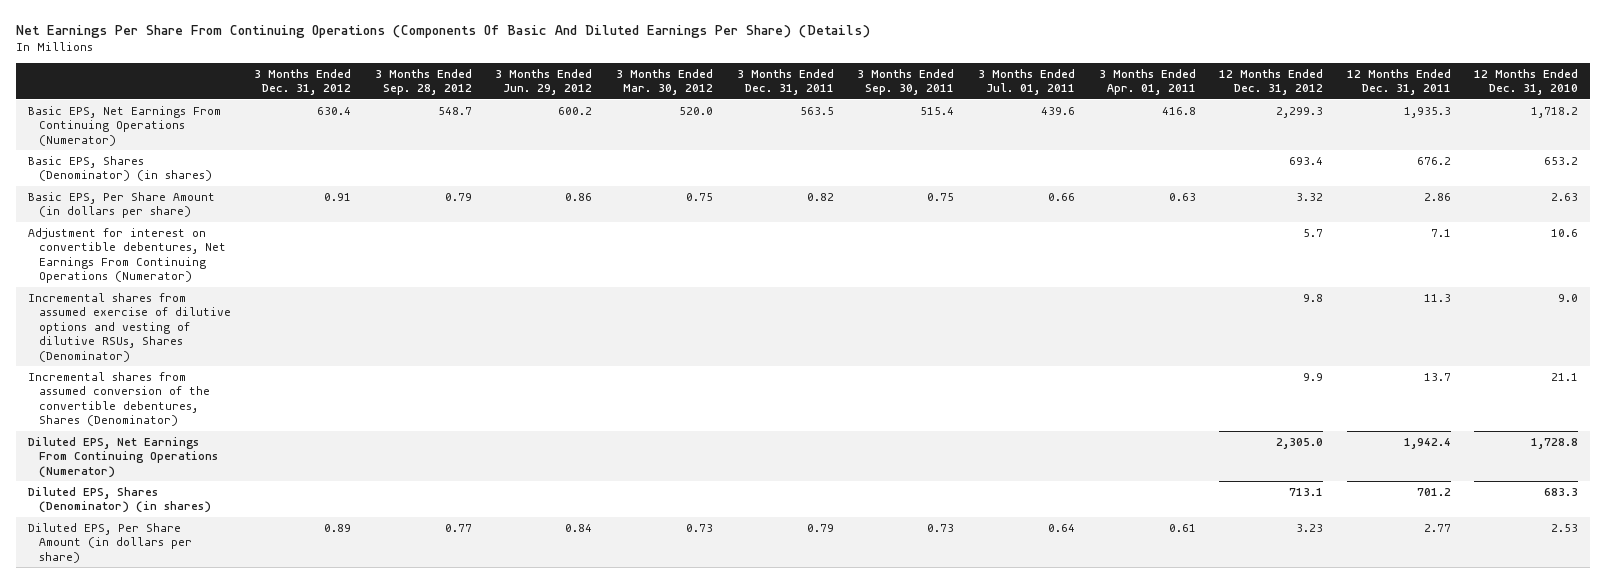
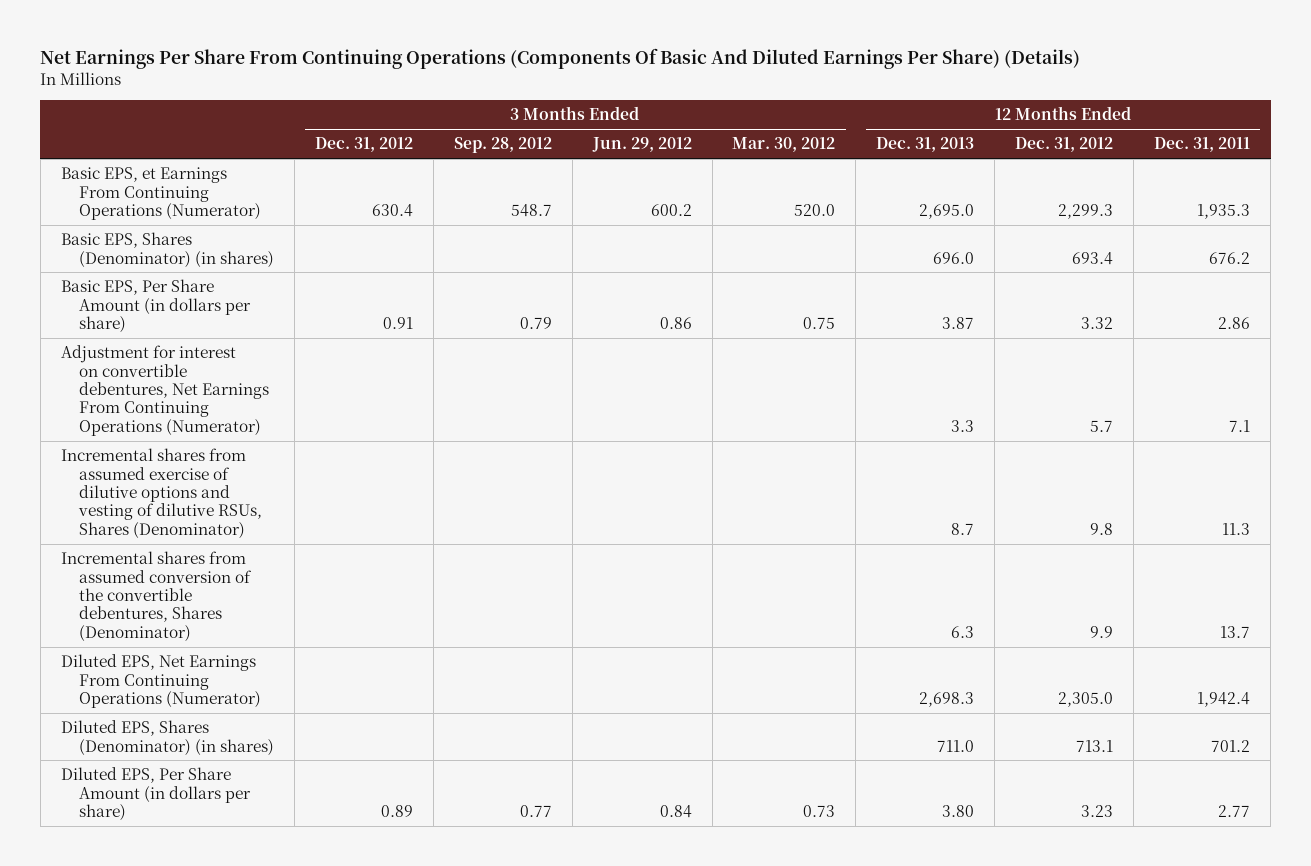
[736,69,834,96] 3 Months Ended Dec. 31, 2011 -> none
[857,69,955,96] 3 Months Ended Sep. 30, 2011 -> none
[977,69,1075,96] 3 Months Ended Jul. 01, 2011 -> none
[1098,69,1196,96] 3 Months Ended Apr. 01, 2011 -> none
[1474,69,1579,96] 12 Months Ended Dec. 31, 2010 -> none
none -> [876,137,975,153] Dec. 31, 2013
[27,105,221,146] Basic EPS, Net Earnings From Continuing Operations (Numerator) -> [60,167,261,220] Basic EPS, et Earnings From Continuing Operations (Numerator)

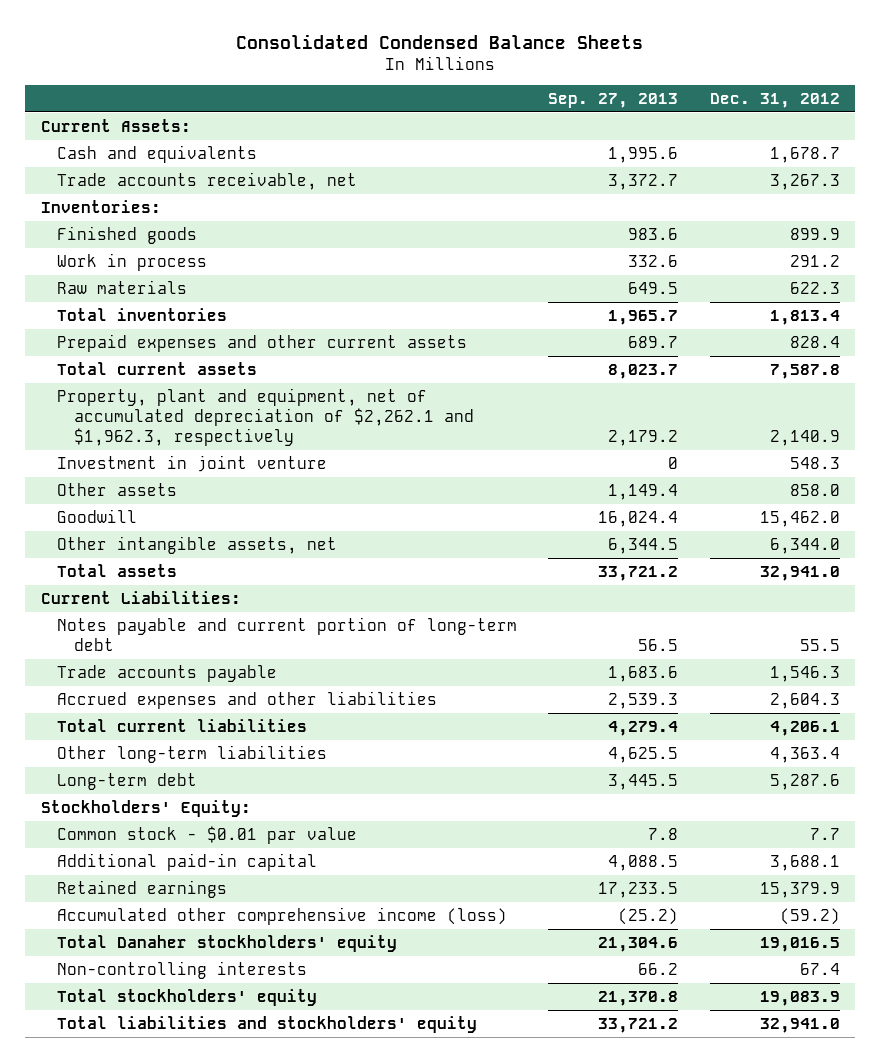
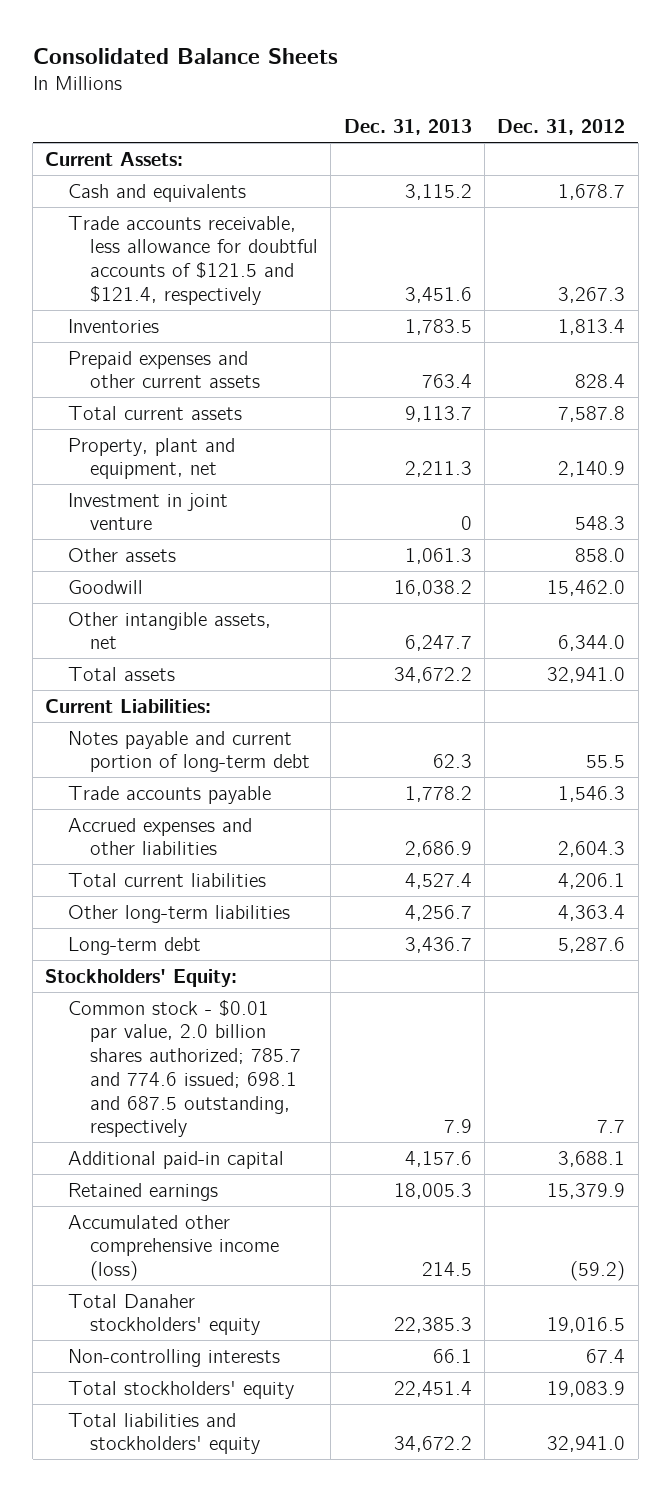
[236,34,644,50] Consolidated Condensed Balance Sheets -> [32,47,338,64] Consolidated Balance Sheets
[548,93,679,109] Sep. 27, 2013 -> none
none -> [343,119,472,136] Dec. 31, 2013
[40,199,161,213] Inventories: -> none
[57,225,198,244] Finished goods -> none
[57,252,208,271] Work in process -> none
[57,279,188,294] Raw materials -> none
[57,171,358,190] Trade accounts receivable, net -> [67,215,318,305] Trade accounts receivable, less allowance for doubtful accounts of $121.5 and $121.4, respectively
[57,307,228,321] Total inventories -> [67,318,159,333] Inventories
[57,387,474,446] Property, plant and equipment, net of accumulated depreciation of $2,262.1 and $1,962.3, respectively -> [67,437,235,480] Property, plant and equipment, net
[57,825,358,844] Common stock - $0.01 par value -> [67,999,301,1138] Common stock - $0.01 par value, 2.0 billion shares authorized; 785.7 and 774.6 issued; 698.1 and 687.5 outstanding, respectively

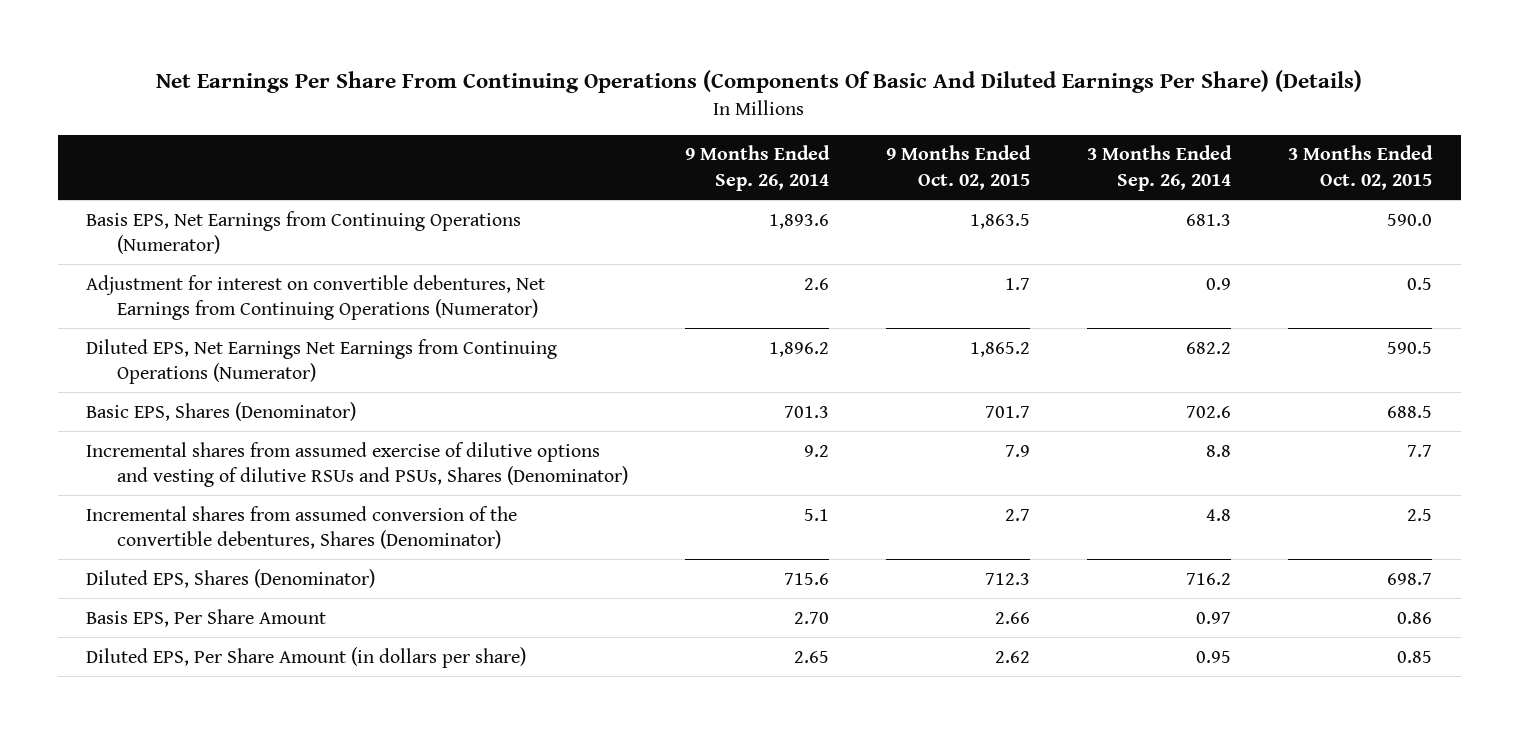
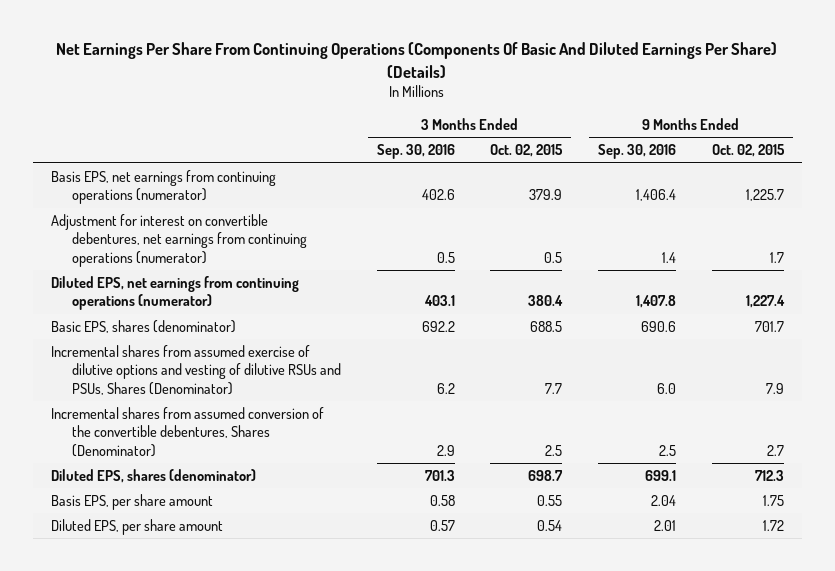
[684,145,830,191] 9 Months Ended Sep. 26, 2014 -> none
[1087,145,1233,191] 3 Months Ended Sep. 26, 2014 -> none
none -> [376,144,455,160] Sep. 30, 2016
none -> [598,144,677,160] Sep. 30, 2016
[86,210,522,254] Basis EPS, Net Earnings from Continuing Operations (Numerator) -> [50,170,276,205] Basis EPS, net earnings from continuing operations (numerator)
[969,213,1030,229] 1,863.5 -> [746,189,785,202] 1,225.7
[1387,213,1433,226] 590.0 -> [529,189,563,201] 379.9
[86,274,546,320] Adjustment for interest on convertible debentures, Net Earnings from Continuing Operations (Numerator) -> [50,214,307,267] Adjustment for interest on convertible debentures, net earnings from continuing operations (numerator)
[86,338,558,384] Diluted EPS, Net Earnings Net Earnings from Continuing Operations (Numerator) -> [50,276,299,311] Diluted EPS, net earnings from continuing operations (numerator)
[969,341,1030,357] 1,865.2 -> [746,295,786,309] 1,227.4
[1387,341,1433,354] 590.5 -> [528,295,564,307] 380.4
[86,401,357,421] Basic EPS, Shares (Denominator) -> [50,320,236,334] Basic EPS, shares (denominator)
[86,568,376,588] Diluted EPS, Shares (Denominator) -> [50,469,256,484] Diluted EPS, shares (denominator)
[86,608,327,627] Basis EPS, Per Share Amount -> [50,494,213,511] Basis EPS, per share amount
[994,611,1030,624] 2.66 -> [763,495,785,507] 1.75
[1397,611,1433,624] 0.86 -> [537,495,563,507] 0.55
[86,646,527,668] Diluted EPS, Per Share Amount (in dollars per share) -> [50,519,223,536] Diluted EPS, per share amount
[994,650,1030,663] 2.62 -> [763,520,785,532] 1.72
[1397,650,1433,663] 0.85 -> [537,520,563,532] 0.54

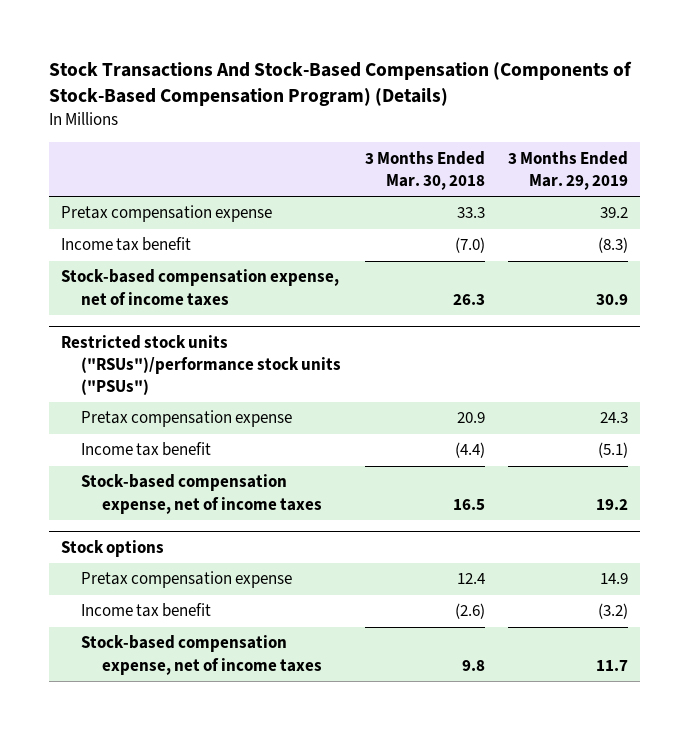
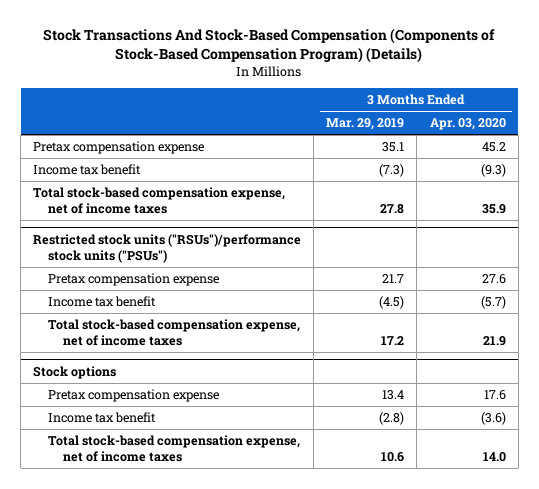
[364,150,485,190] 3 Months Ended Mar. 30, 2018 -> none
none -> [429,118,506,131] Apr. 03, 2020
[600,207,629,219] 39.2 -> [382,142,405,153] 35.1
[598,237,629,254] (8.3) -> [379,164,405,178] (7.3)
[60,269,339,306] Stock-based compensation expense, net of income taxes -> [33,187,286,214] Total stock-based compensation expense, net of income taxes
[596,293,629,305] 30.9 -> [380,203,405,214] 27.8
[600,412,629,424] 24.3 -> [382,274,405,284] 21.7
[598,442,629,459] (5.1) -> [379,296,405,310] (4.5)
[81,474,322,514] Stock-based compensation expense, net of income taxes -> [48,319,301,346] Total stock-based compensation expense, net of income taxes
[596,498,629,510] 19.2 -> [381,335,405,345] 17.2
[600,573,629,585] 14.9 -> [382,390,405,401] 13.4
[598,603,629,620] (3.2) -> [379,412,405,426] (2.8)
[81,635,322,675] Stock-based compensation expense, net of income taxes -> [48,435,301,462] Total stock-based compensation expense, net of income taxes
[596,659,629,671] 11.7 -> [381,451,405,462] 10.6

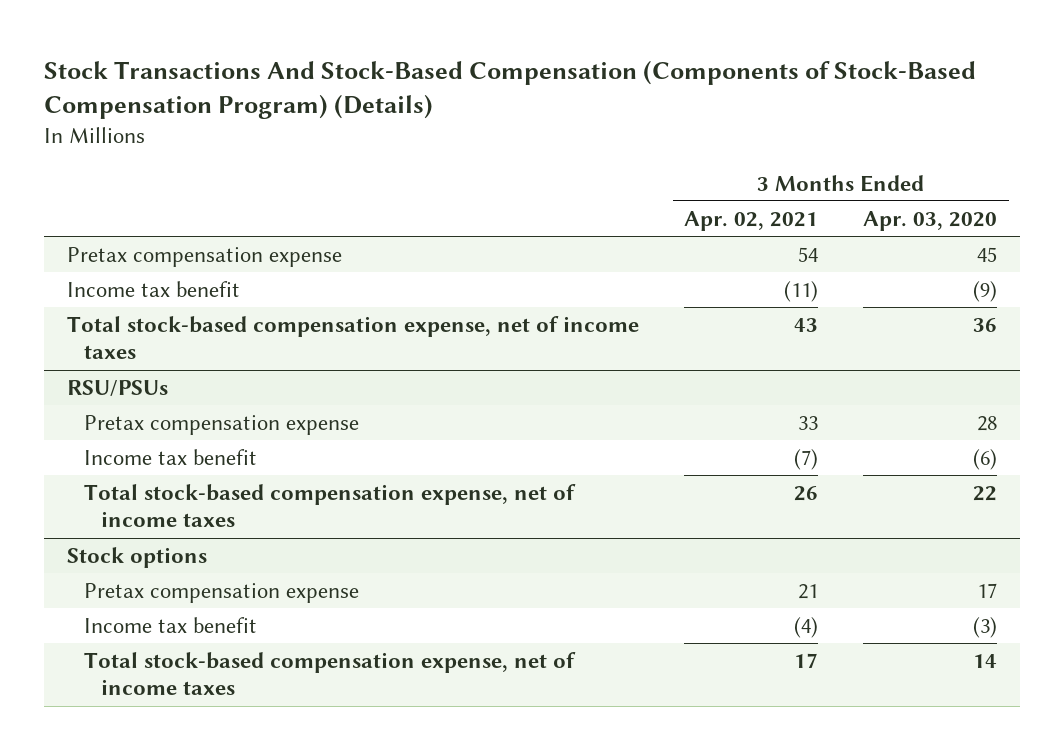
[326,118,405,131] Mar. 29, 2019 -> none
none -> [684,210,819,231] Apr. 02, 2021
[481,142,506,153] 45.2 -> [977,246,998,262] 45
[480,164,506,178] (9.3) -> [973,280,998,302] (9)
[481,203,506,214] 35.9 -> [973,317,998,332] 36
[33,233,302,263] Restricted stock units ("RSUs")/performance stock units ("PSUs") -> [66,379,168,396] RSU/PSUs
[481,274,506,285] 27.6 -> [977,415,998,431] 28
[480,296,506,310] (5.7) -> [973,448,998,470] (6)
[482,335,506,346] 21.9 -> [973,485,998,501] 22
[483,390,506,401] 17.6 -> [977,582,998,598] 17
[480,412,506,426] (3.6) -> [973,616,998,638] (3)
[482,451,506,462] 14.0 -> [973,653,998,668] 14

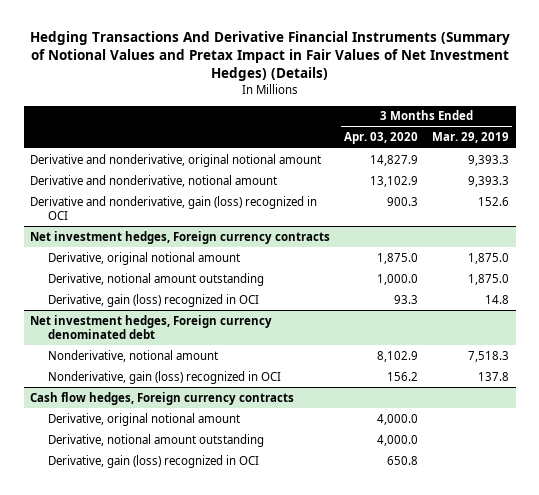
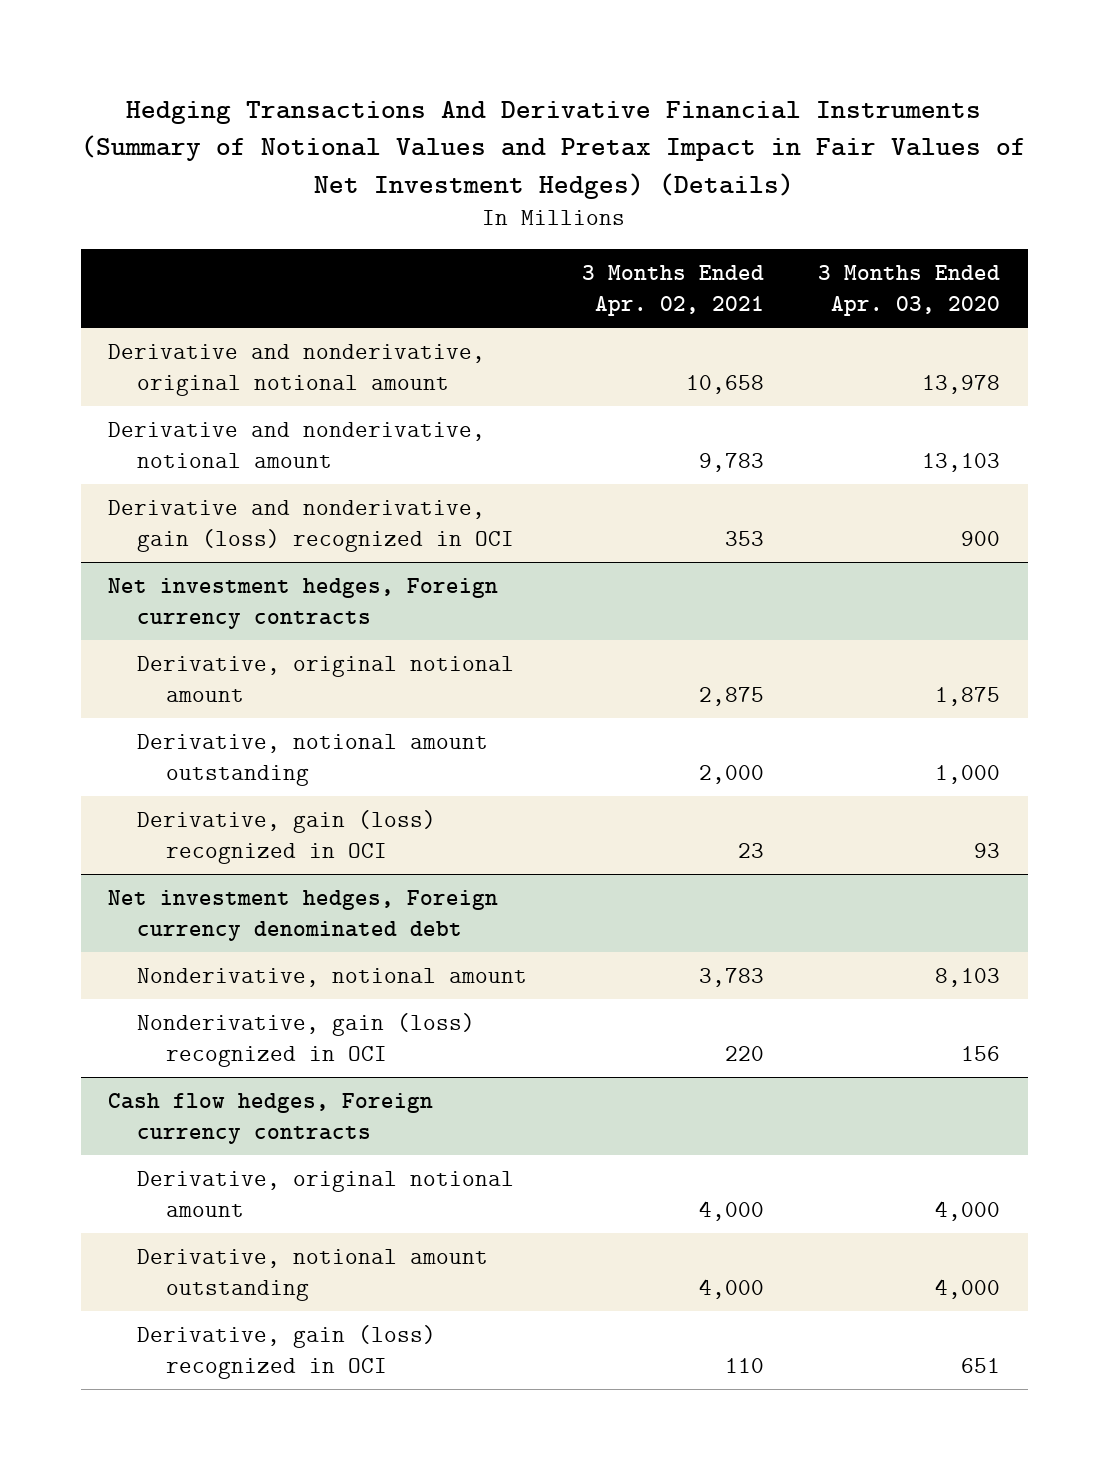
[431,132,509,144] Mar. 29, 2019 -> none
none -> [581,265,764,317] 3 Months Ended Apr. 02, 2021
[370,154,419,166] 14,827.9 -> [922,374,1001,394] 13,978
[370,175,419,187] 13,102.9 -> [922,452,1001,472] 13,103
[387,196,419,206] 900.3 -> [961,530,1001,546] 900
[377,252,419,264] 1,875.0 -> [935,686,1001,706] 1,875
[377,273,419,285] 1,000.0 -> [935,764,1001,784] 1,000
[394,294,419,304] 93.3 -> [974,842,1001,858] 93
[377,350,419,362] 8,102.9 -> [935,967,1001,987] 8,103
[387,371,419,381] 156.2 -> [961,1045,1001,1061] 156
[377,413,419,425] 4,000.0 -> [935,1200,1001,1221] 4,000
[377,434,419,446] 4,000.0 -> [935,1278,1001,1299] 4,000
[387,455,419,465] 650.8 -> [961,1357,1001,1373] 651

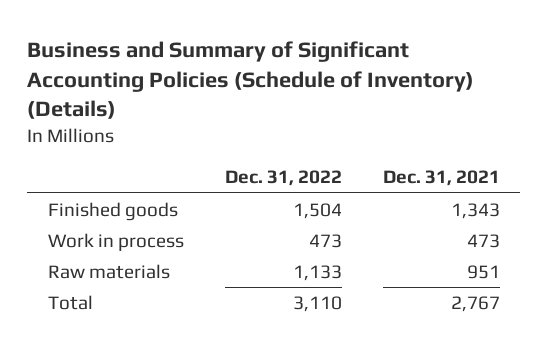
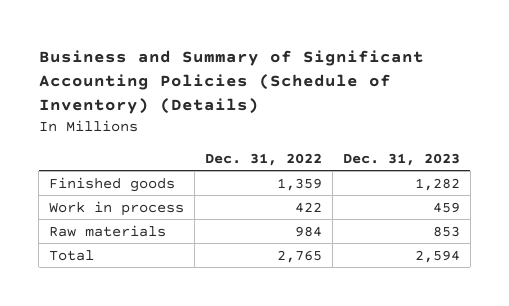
[382,170,500,187] Dec. 31, 2021 -> none
none -> [342,152,460,166] Dec. 31, 2023
[292,202,342,219] 1,504 -> [276,177,322,191] 1,359
[308,233,342,248] 473 -> [294,201,322,213] 422
[292,264,342,281] 1,133 -> [294,225,322,237] 984
[292,295,342,312] 3,110 -> [276,249,322,263] 2,765

